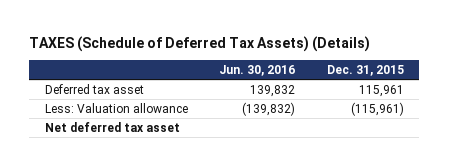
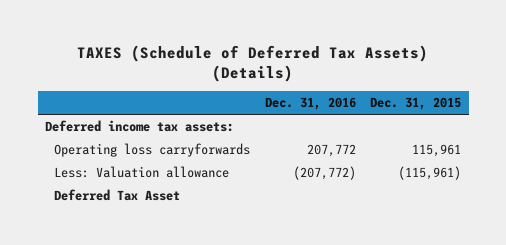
[219,65,296,77] Jun. 30, 2016 -> none
none -> [264,97,356,111] Dec. 31, 2016
none -> [44,120,234,133] Deferred income tax assets:
[45,83,145,94] Deferred tax asset -> [54,143,251,158] Operating loss carryforwards
[45,121,181,132] Net deferred tax asset -> [54,189,181,202] Deferred Tax Asset

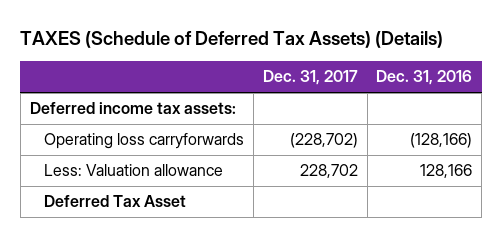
[370,97,462,111] Dec. 31, 2015 -> none
none -> [262,70,358,86] Dec. 31, 2017
[306,144,356,158] 207,772 -> [410,133,473,149] (128,166)
[292,166,356,181] (207,772) -> [420,164,473,179] 128,166

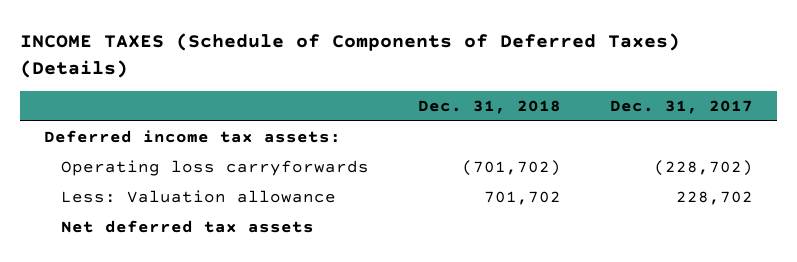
[20,31,444,49] TAXES (Schedule of Deferred Tax Assets) (Details) -> [19,32,680,78] INCOME TAXES (Schedule of Components of Deferred Taxes) (Details)
[376,70,473,86] Dec. 31, 2016 -> none
none -> [417,99,561,114] Dec. 31, 2018
[44,195,187,208] Deferred Tax Asset -> [61,219,315,233] Net deferred tax assets

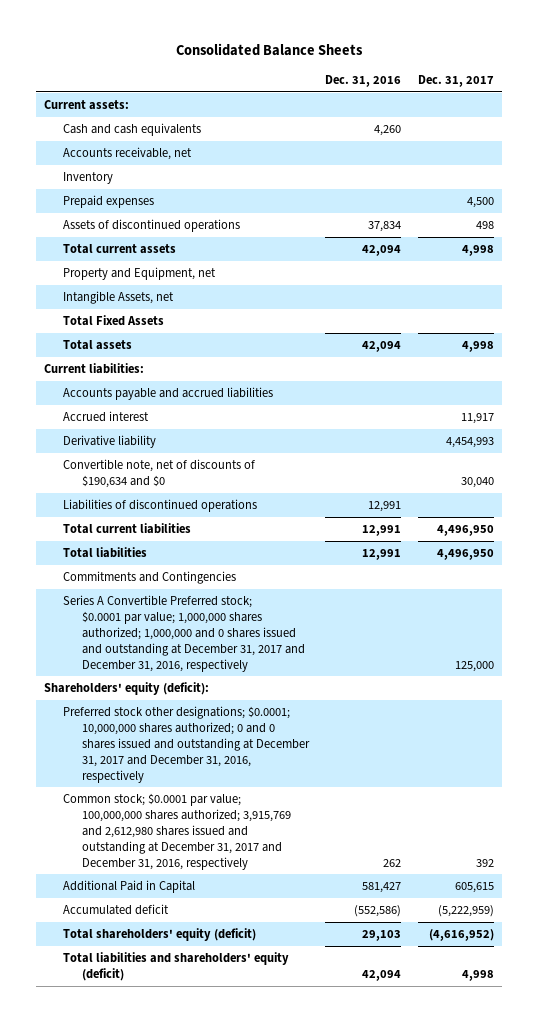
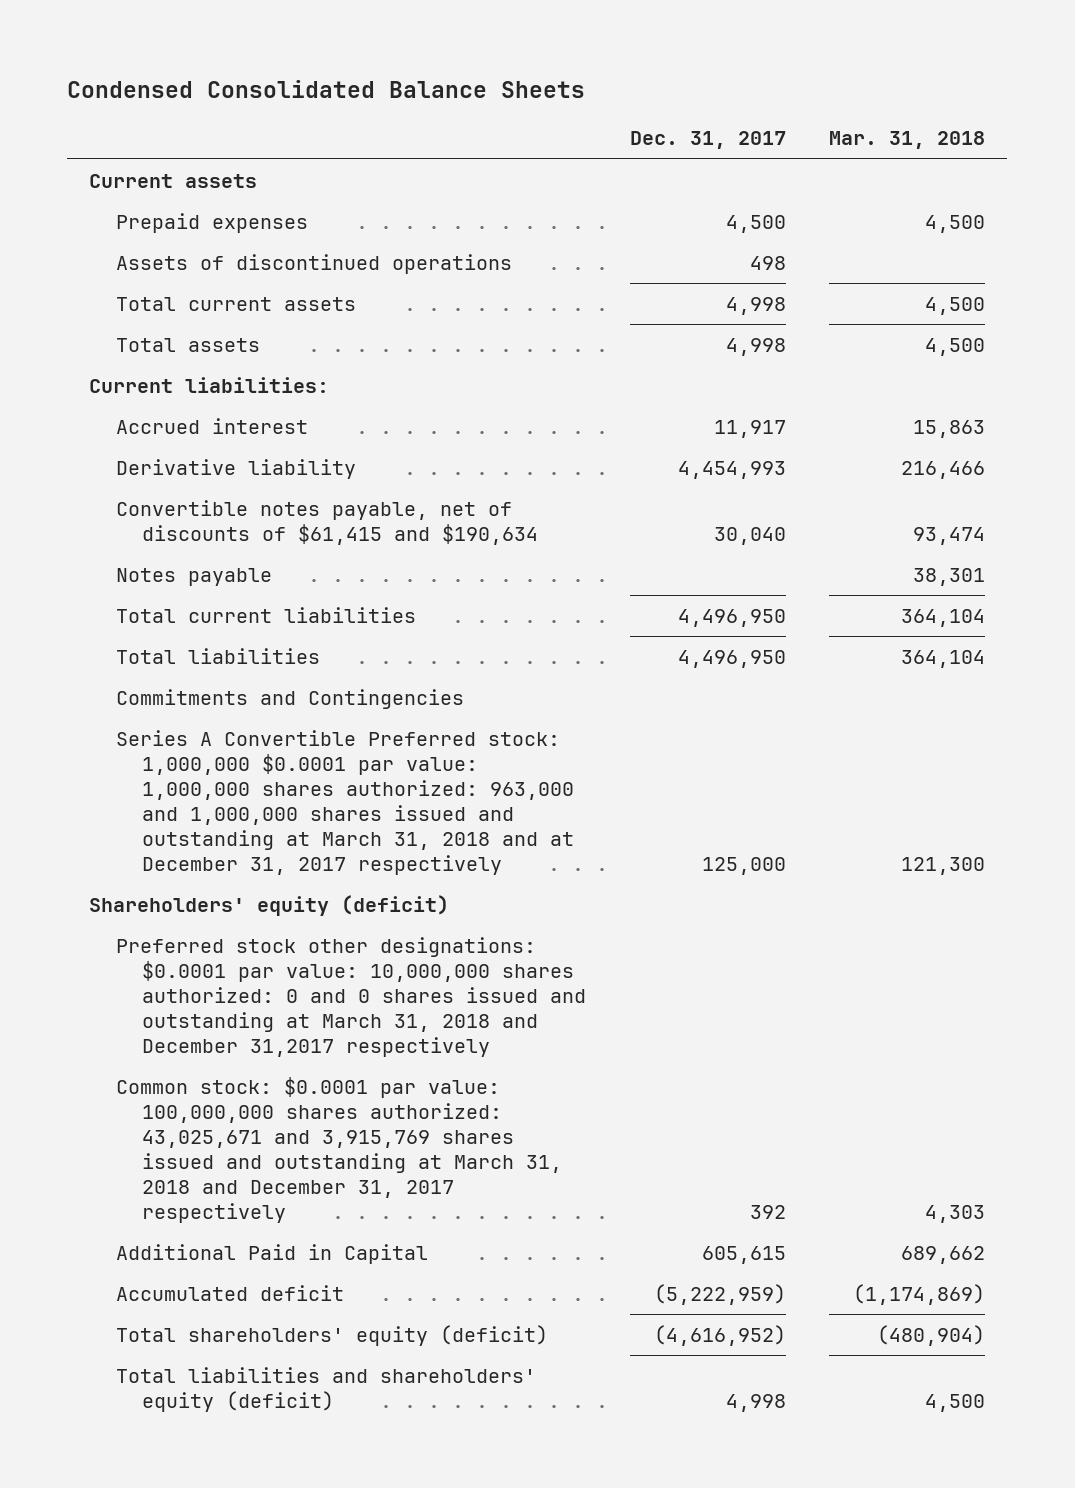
[175,43,363,57] Consolidated Balance Sheets -> [67,80,586,99] Condensed Consolidated Balance Sheets
[325,74,402,87] Dec. 31, 2016 -> none
none -> [829,131,986,150] Mar. 31, 2018
[63,123,202,137] Cash and cash equivalents -> none
[63,147,193,161] Accounts receivable, net -> none
[63,172,114,185] Inventory -> none
[44,100,130,111] Current assets: -> [89,173,258,188] Current assets
[63,267,217,281] Property and Equipment, net -> none
[63,291,175,305] Intangible Assets, net -> none
[63,315,165,327] Total Fixed Assets -> none
[63,387,274,401] Accounts payable and accrued liabilities -> none
[63,499,258,513] Liabilities of discontinued operations -> none
[63,459,256,488] Convertible note, net of discounts of $190,634 and $0 -> [115,499,538,545] Convertible notes payable, net of discounts of $61,415 and $190,634
none -> [115,567,272,586] Notes payable
[63,595,306,672] Series A Convertible Preferred stock; $0.0001 par value; 1,000,000 shares authorized; 1,000,000 and 0 shares issued and outstanding at December 31, 2017 and December 31, 2016, respectively -> [115,729,574,876] Series A Convertible Preferred stock: 1,000,000 $0.0001 par value: 1,000,000 shares authorized: 963,000 and 1,000,000 shares issued and outstanding at March 31, 2018 and at December 31, 2017 respectively
[44,682,210,696] Shareholders' equity (deficit): -> [89,894,450,916] Shareholders' equity (deficit)
[63,706,311,783] Preferred stock other designations; $0.0001; 10,000,000 shares authorized; 0 and 0 shares issued and outstanding at December 31, 2017 and December 31, 2016, respectively -> [115,936,586,1057] Preferred stock other designations: $0.0001 par value: 10,000,000 shares authorized: 0 and 0 shares issued and outstanding at March 31, 2018 and December 31,2017 respectively
[63,793,292,870] Common stock; $0.0001 par value; 100,000,000 shares authorized; 3,915,769 and 2,612,980 shares issued and outstanding at December 31, 2017 and December 31, 2016, respectively -> [115,1076,562,1224] Common stock: $0.0001 par value: 100,000,000 shares authorized: 43,025,671 and 3,915,769 shares issued and outstanding at March 31, 2018 and December 31, 2017 respectively

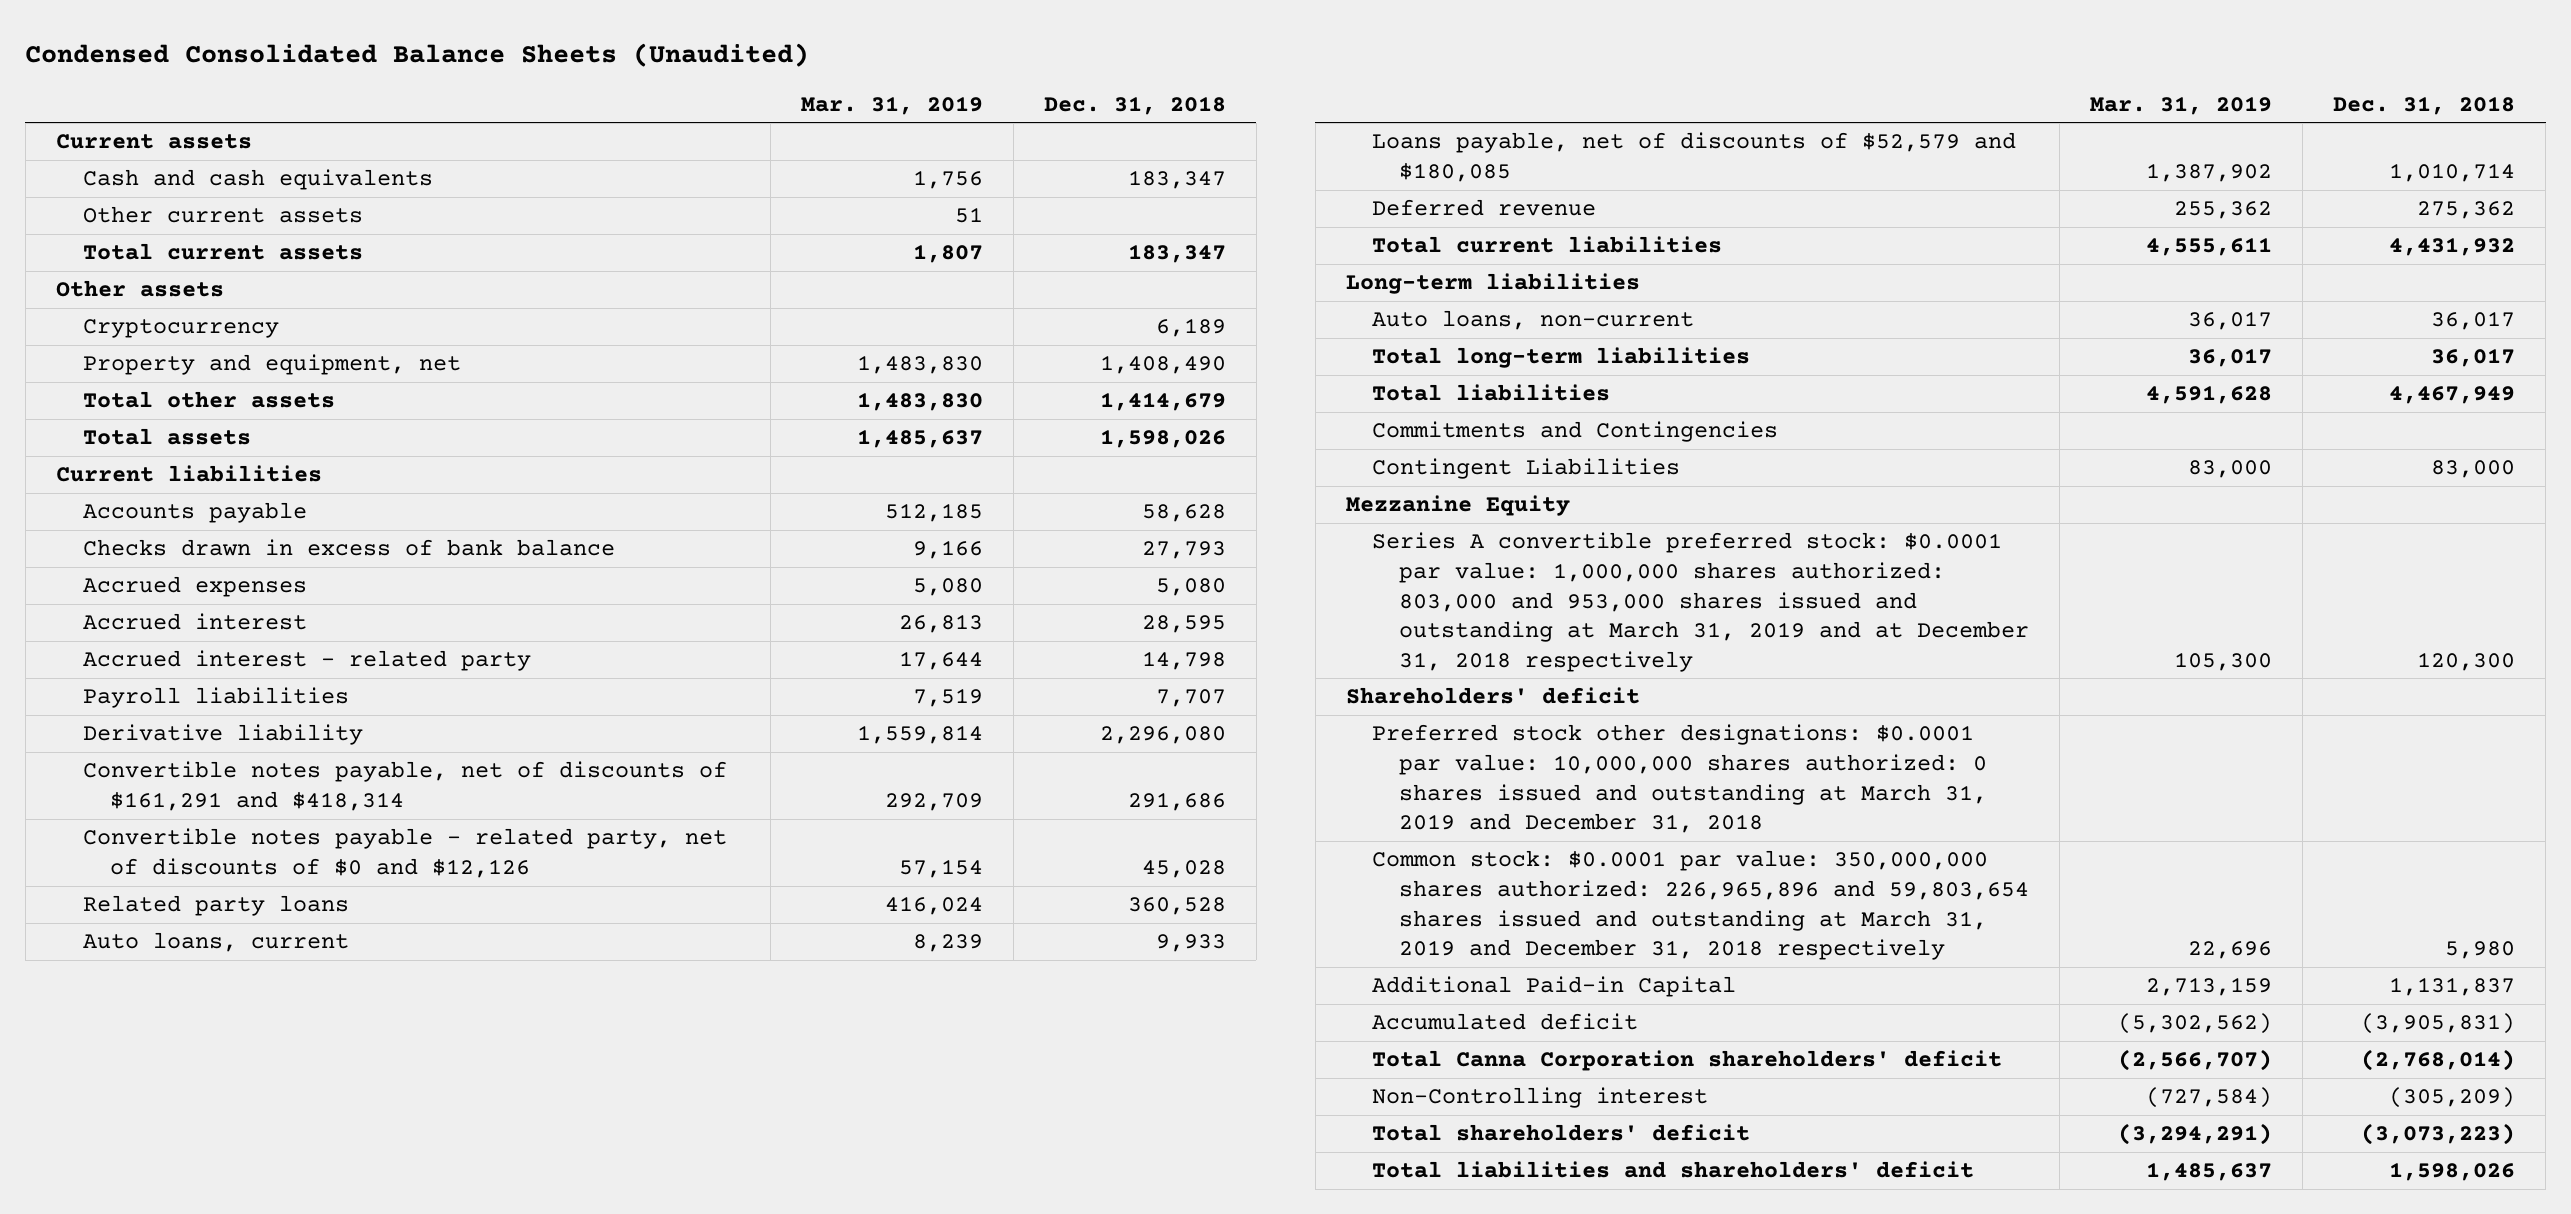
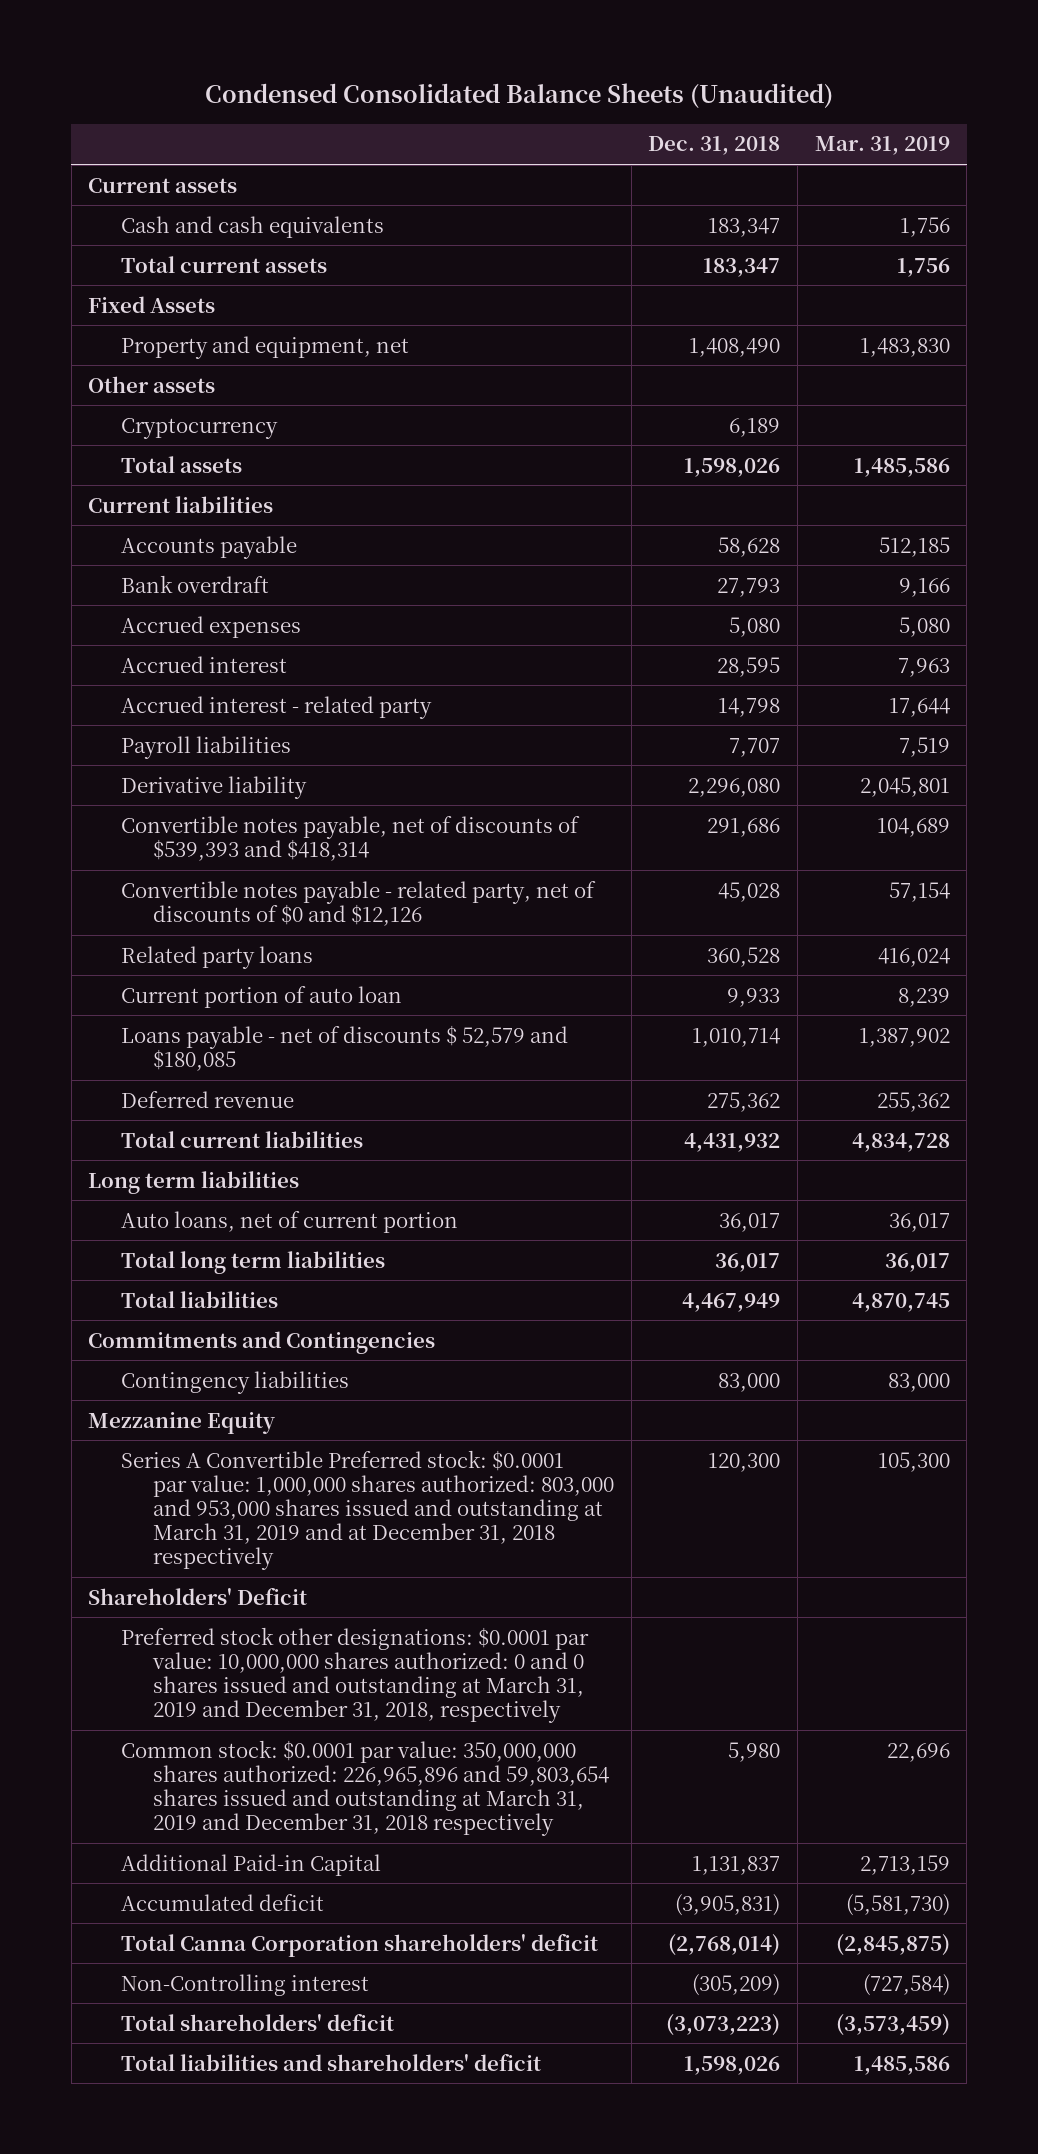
[82,206,363,224] Other current assets -> none
[912,244,983,264] 1,807 -> [896,257,950,277] 1,756
none -> [88,295,216,313] Fixed Assets
[82,354,461,376] Property and equipment, net -> [120,335,409,359] Property and equipment, net
[82,391,335,409] Total other assets -> none
[856,429,983,449] 1,485,637 -> [853,457,950,477] 1,485,586
[82,539,615,557] Checks drawn in excess of bank balance -> [120,574,269,593] Bank overdraft
[898,614,983,634] 26,813 -> [897,657,950,677] 7,963
[856,725,983,745] 1,559,814 -> [859,776,950,797] 2,045,801
[82,761,727,811] Convertible notes payable, net of discounts of $161,291 and $418,314 -> [120,815,580,861] Convertible notes payable, net of discounts of $539,393 and $418,314
[884,792,983,811] 292,709 -> [876,817,950,837] 104,689
[82,932,349,953] Auto loans, current -> [120,985,402,1008] Current portion of auto loan
[1372,132,2017,182] Loans payable, net of discounts of $52,579 and $180,085 -> [120,1024,568,1071] Loans payable - net of discounts $ 52,579 and $180,085
[2146,237,2273,257] 4,555,611 -> [851,1132,950,1152] 4,834,728
[1345,273,1640,295] Long-term liabilities -> [88,1170,300,1194] Long term liabilities
[1372,310,1695,331] Auto loans, non-current -> [120,1210,458,1233] Auto loans, net of current portion
[1372,347,1751,369] Total long-term liabilities -> [120,1250,385,1274] Total long term liabilities
[2146,385,2273,405] 4,591,628 -> [851,1292,950,1312] 4,870,745
[1372,458,1681,480] Contingent Liabilities -> [120,1370,349,1394] Contingency liabilities
[1372,532,2030,672] Series A convertible preferred stock: $0.0001 par value: 1,000,000 shares authorized: 803,000 and 953,000 shares issued and outstanding at March 31, 2019 and at December 31, 2018 respectively -> [120,1449,615,1571] Series A Convertible Preferred stock: $0.0001 par value: 1,000,000 shares authorized: 803,000 and 953,000 shares issued and outstanding at March 31, 2019 and at December 31, 2018 respectively
[1345,687,1640,705] Shareholders' deficit -> [88,1587,308,1605] Shareholders' Deficit
[1372,724,1988,834] Preferred stock other designations: $0.0001 par value: 10,000,000 shares authorized: 0 shares issued and outstanding at March 31, 2019 and December 31, 2018 -> [120,1626,589,1724] Preferred stock other designations: $0.0001 par value: 10,000,000 shares authorized: 0 and 0 shares issued and outstanding at March 31, 2019 and December 31, 2018, respectively
[2118,1013,2273,1035] (5,302,562) -> [845,1893,950,1916] (5,581,730)
[2118,1049,2273,1072] (2,566,707) -> [835,1933,950,1956] (2,845,875)
[2118,1123,2273,1146] (3,294,291) -> [835,2013,950,2036] (3,573,459)
[2146,1162,2273,1182] 1,485,637 -> [853,2055,950,2075] 1,485,586

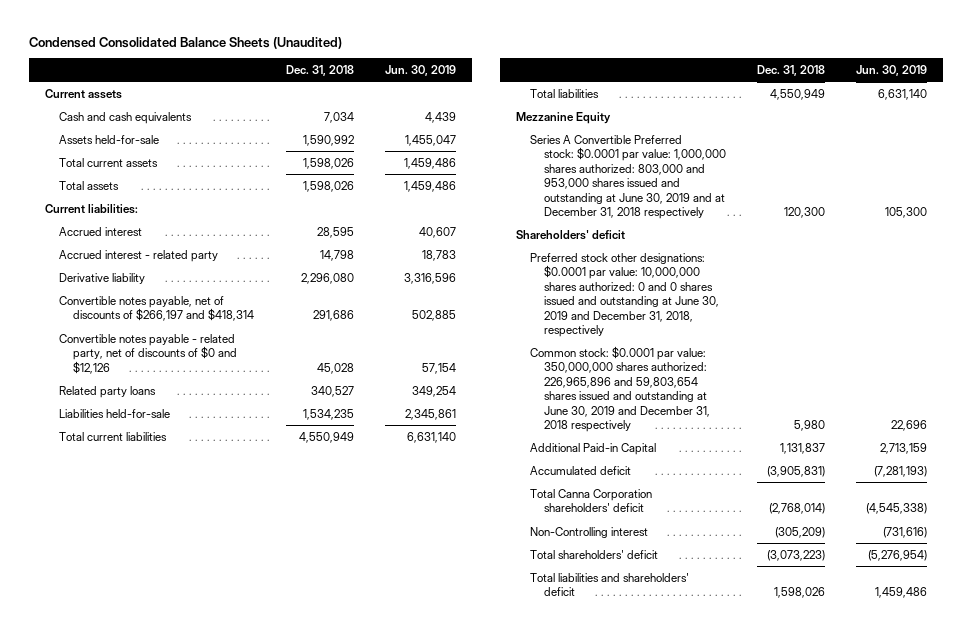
[814,136,950,156] Mar. 31, 2019 -> none
none -> [385,64,457,76] Jun. 30, 2019
[88,295,216,313] Fixed Assets -> none
[120,335,409,359] Property and equipment, net -> none
[88,375,216,393] Other assets -> none
[120,417,278,439] Cryptocurrency -> none
[708,217,781,237] 183,347 -> [324,111,355,123] 7,034
none -> [58,134,159,144] Assets held-for-sale
[703,257,781,277] 183,347 -> [303,157,355,169] 1,598,026
[120,535,297,559] Accounts payable -> none
[120,574,269,593] Bank overdraft -> none
[120,615,301,638] Accrued expenses -> none
[88,495,274,513] Current liabilities -> [44,203,138,214] Current liabilities:
[120,735,291,759] Payroll liabilities -> none
[120,815,580,861] Convertible notes payable, net of discounts of $539,393 and $418,314 -> [58,295,254,322] Convertible notes payable, net of discounts of $266,197 and $418,314
[120,985,402,1008] Current portion of auto loan -> none
[120,1024,568,1071] Loans payable - net of discounts $ 52,579 and $180,085 -> none
[120,1090,294,1108] Deferred revenue -> none
[88,1170,300,1194] Long term liabilities -> none
[120,1210,458,1233] Auto loans, net of current portion -> none
[120,1250,385,1274] Total long term liabilities -> none
[88,1330,436,1354] Commitments and Contingencies -> none
[120,1370,349,1394] Contingency liabilities -> none
[707,946,781,967] 360,528 -> [311,385,355,397] 340,527
none -> [58,408,170,418] Liabilities held-for-sale
[684,1132,781,1152] 4,431,932 -> [299,431,355,443] 4,550,949
[682,1292,781,1312] 4,467,949 -> [770,88,826,100] 4,550,949
[120,1449,615,1571] Series A Convertible Preferred stock: $0.0001 par value: 1,000,000 shares authorized: 803,000 and 953,000 shares issued and outstanding at March 31, 2019 and at December 31, 2018 respectively -> [529,134,726,220] Series A Convertible Preferred stock: $0.0001 par value: 1,000,000 shares authorized: 803,000 and 953,000 shares issued and outstanding at June 30, 2019 and at December 31, 2018 respectively
[88,1587,308,1605] Shareholders' Deficit -> [515,229,625,240] Shareholders' deficit
[120,1626,589,1724] Preferred stock other designations: $0.0001 par value: 10,000,000 shares authorized: 0 and 0 shares issued and outstanding at March 31, 2019 and December 31, 2018, respectively -> [529,252,719,338] Preferred stock other designations: $0.0001 par value: 10,000,000 shares authorized: 0 and 0 shares issued and outstanding at June 30, 2019 and December 31, 2018, respectively
[120,1739,610,1837] Common stock: $0.0001 par value: 350,000,000 shares authorized: 226,965,896 and 59,803,654 shares issued and outstanding at March 31, 2019 and December 31, 2018 respectively -> [529,345,710,433] Common stock: $0.0001 par value: 350,000,000 shares authorized: 226,965,896 and 59,803,654 shares issued and outstanding at June 30, 2019 and December 31, 2018 respectively

